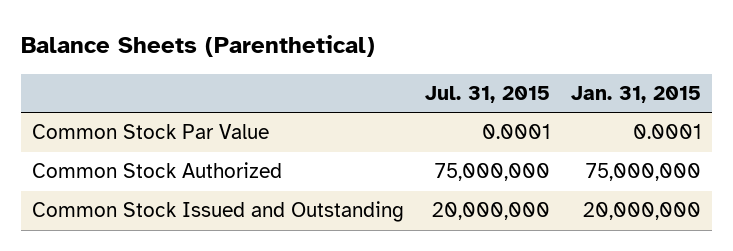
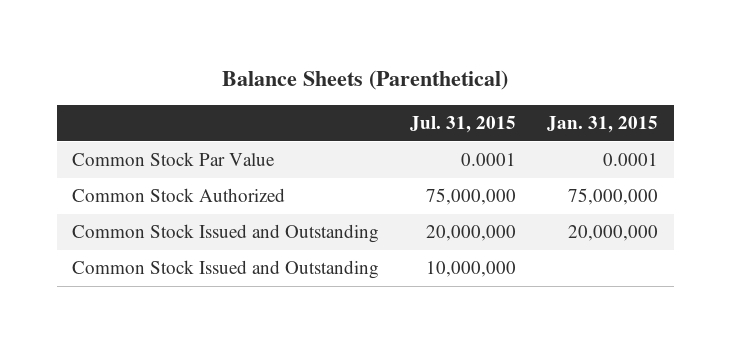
none -> [72,260,380,280] Common Stock Issued and Outstanding

